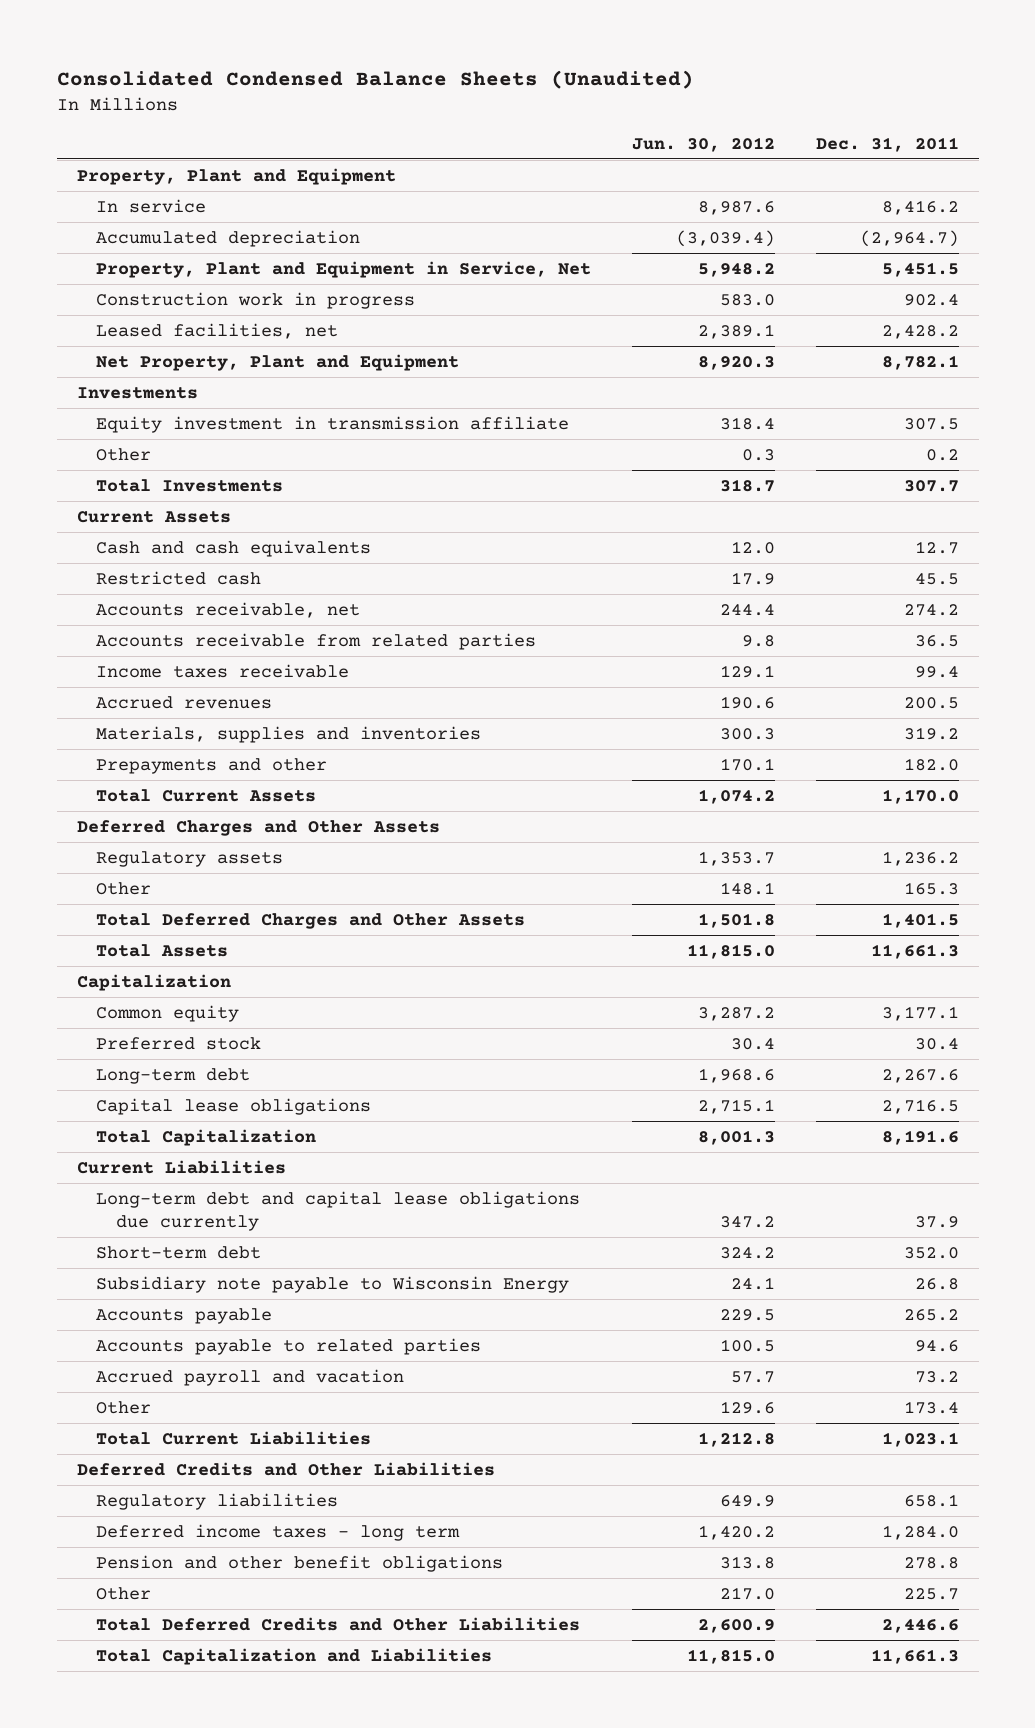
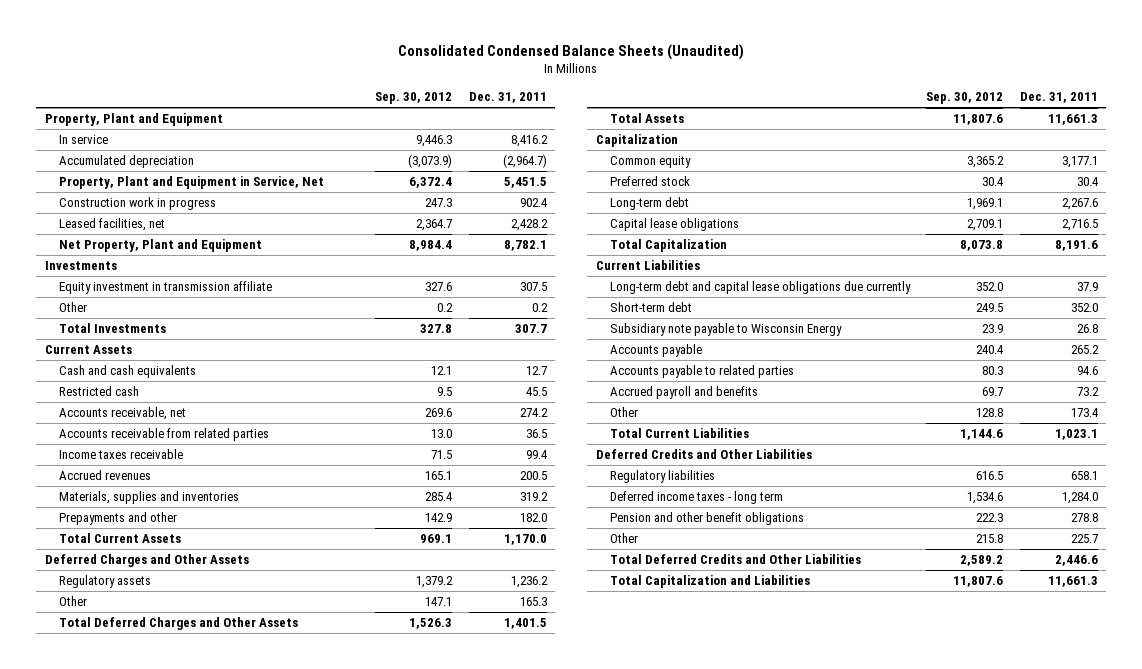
[631,136,775,152] Jun. 30, 2012 -> none
none -> [375,92,453,105] Sep. 30, 2012
[96,1368,405,1386] Accrued payroll and vacation -> [609,386,758,400] Accrued payroll and benefits

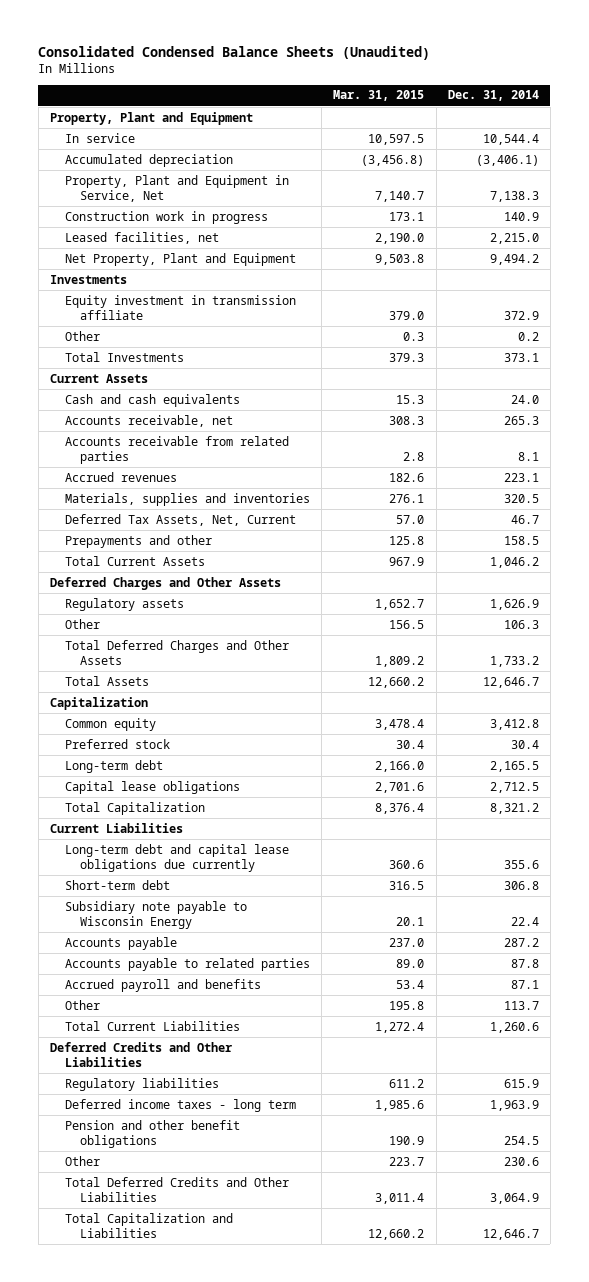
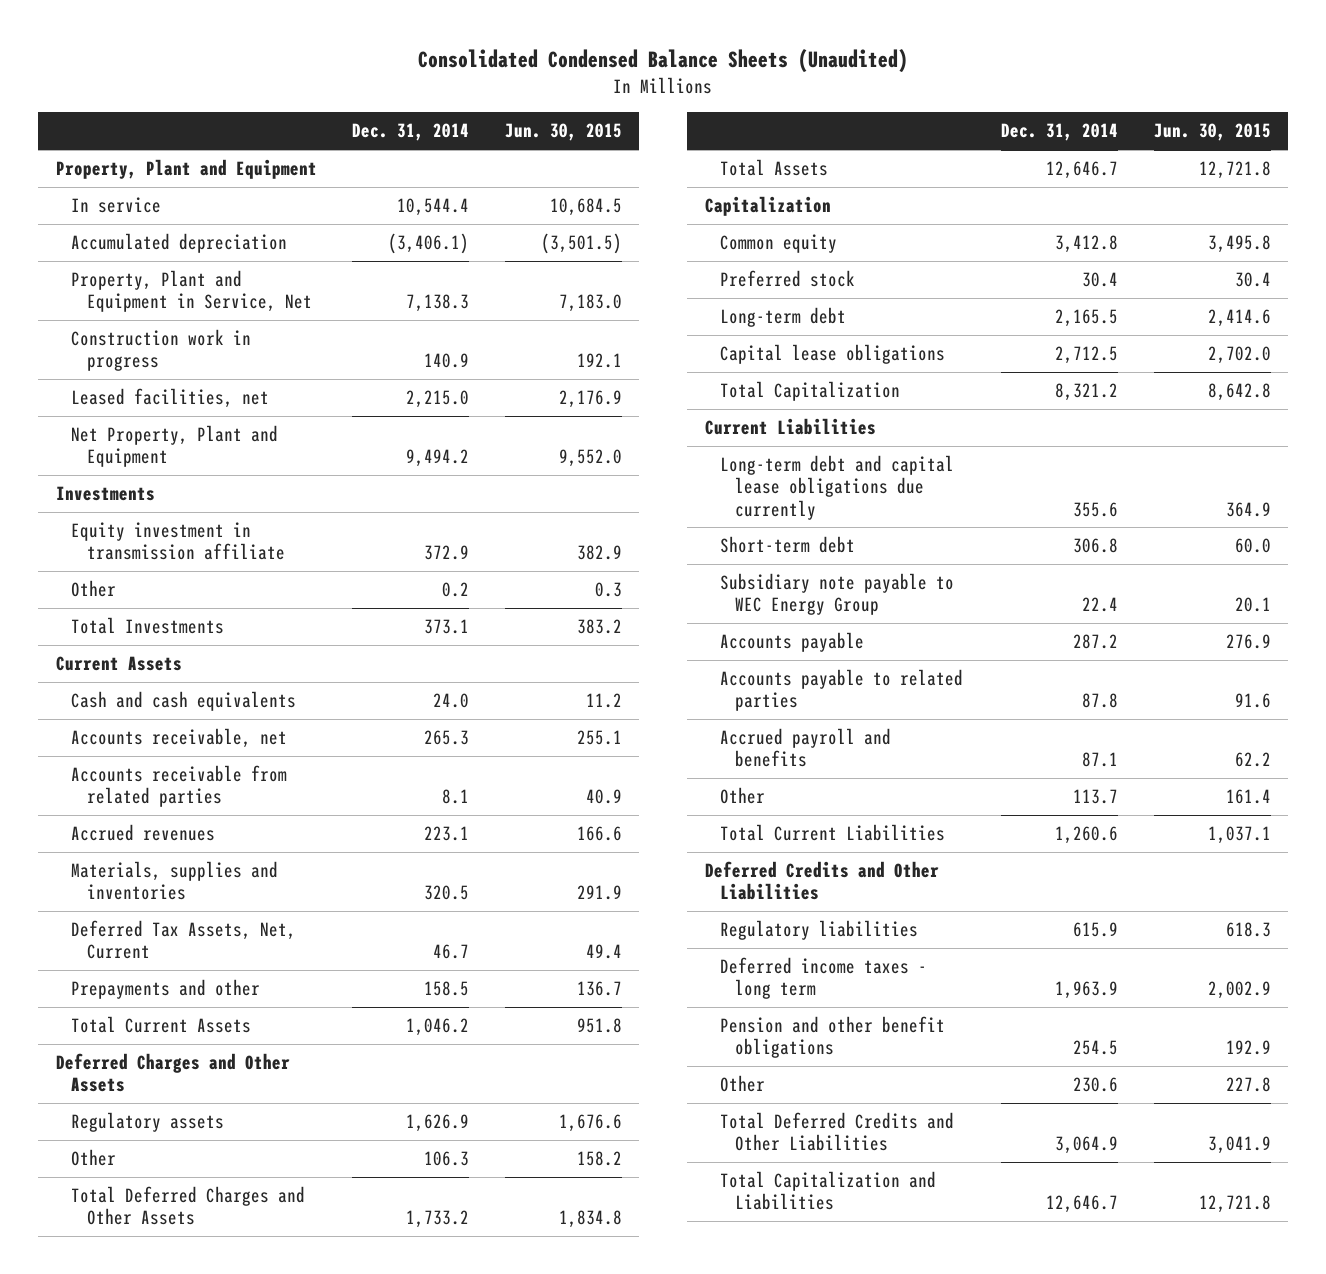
[333,90,425,102] Mar. 31, 2015 -> none
none -> [504,123,622,142] Jun. 30, 2015
[65,900,248,929] Subsidiary note payable to Wisconsin Energy -> [720,573,955,616] Subsidiary note payable to WEC Energy Group

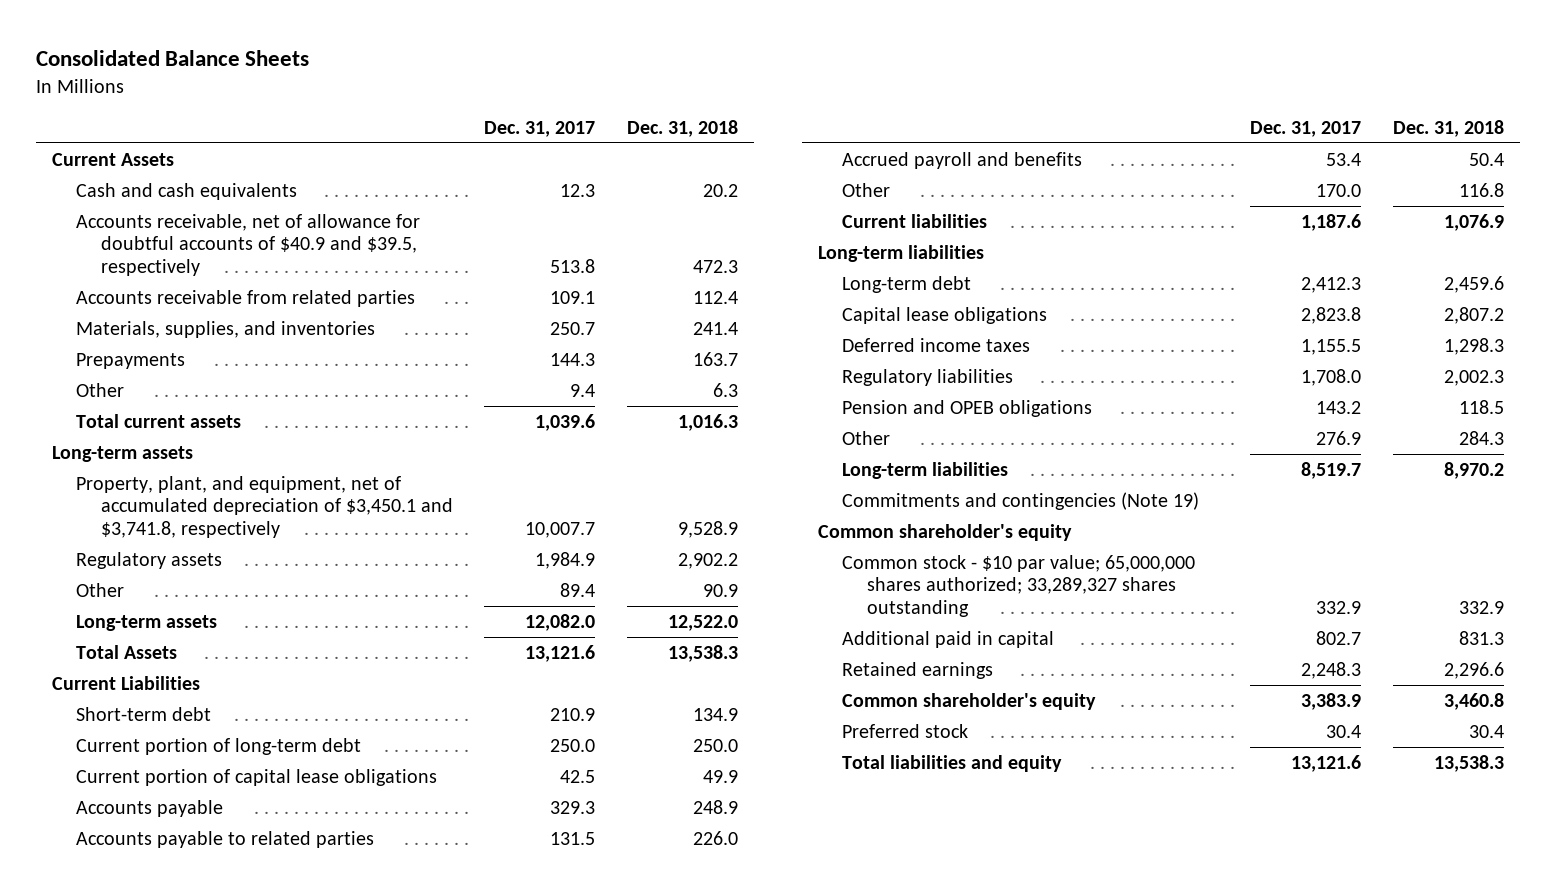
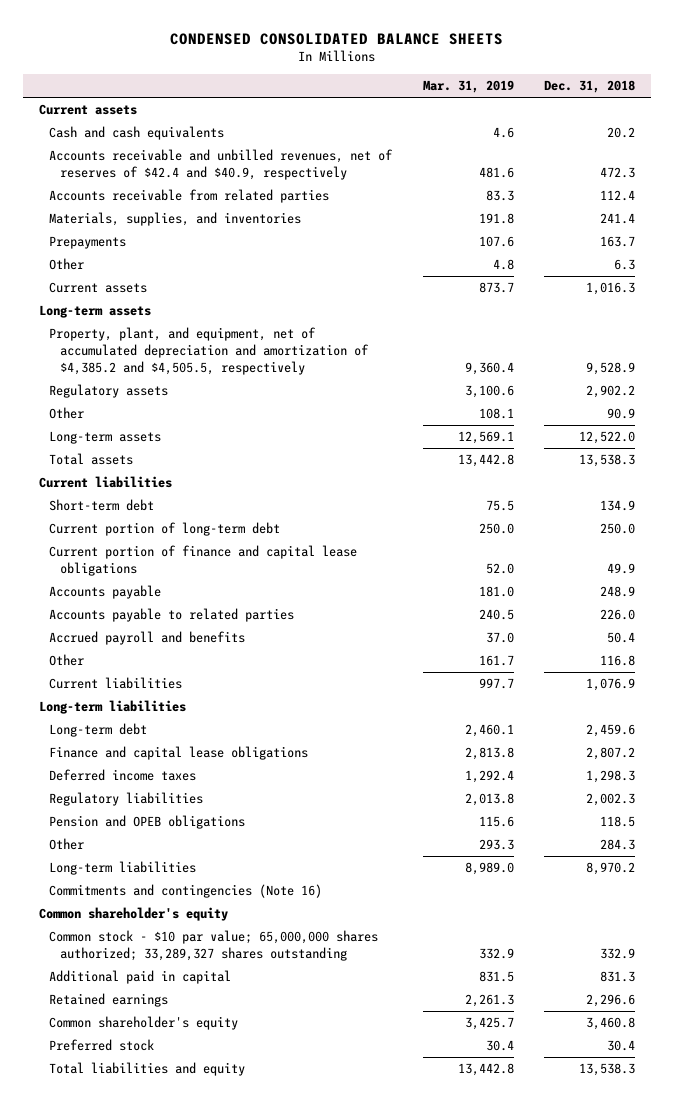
[36,50,310,67] Consolidated Balance Sheets -> [169,32,503,45] CONDENSED CONSOLIDATED BALANCE SHEETS
[484,120,596,137] Dec. 31, 2017 -> none
none -> [422,80,514,94] Mar. 31, 2019
[51,152,174,166] Current Assets -> [38,104,137,116] Current assets
[76,213,421,277] Accounts receivable, net of allowance for doubtful accounts of $40.9 and $39.5, respectively -> [49,149,394,180] Accounts receivable and unbilled revenues, net of reserves of $42.4 and $40.9, respectively
[76,413,242,428] Total current assets -> [49,282,148,294] Current assets
[76,475,454,539] Property, plant, and equipment, net of accumulated depreciation of $3,450.1 and $3,741.8, respectively -> [49,327,370,375] Property, plant, and equipment, net of accumulated depreciation and amortization of $4,385.2 and $4,505.5, respectively
[76,644,178,659] Total Assets -> [49,453,134,466] Total assets
[51,675,200,690] Current Liabilities -> [38,476,172,489] Current liabilities
[76,768,438,786] Current portion of capital lease obligations -> [49,545,358,576] Current portion of finance and capital lease obligations
[842,306,1048,324] Capital lease obligations -> [49,746,309,761] Finance and capital lease obligations
[842,491,1200,510] Commitments and contingencies (Note 19) -> [49,884,323,899] Commitments and contingencies (Note 16)

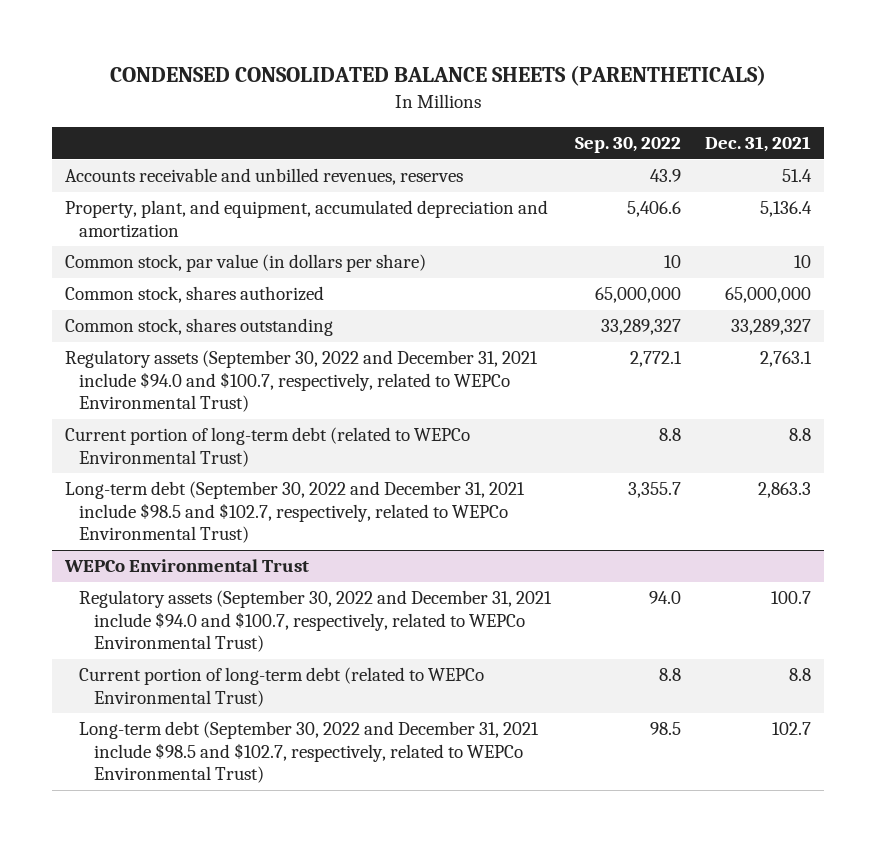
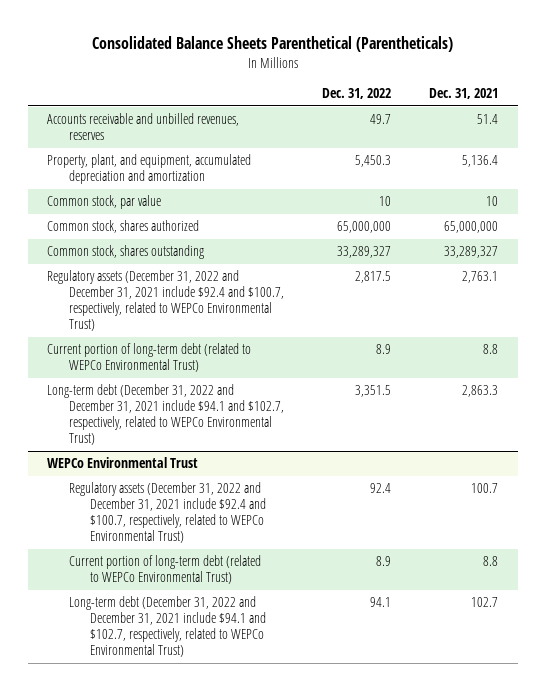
[109,65,766,87] CONDENSED CONSOLIDATED BALANCE SHEETS (PARENTHETICALS) -> [91,36,453,53] Consolidated Balance Sheets Parenthetical (Parentheticals)
[575,137,682,154] Sep. 30, 2022 -> none
none -> [322,88,392,100] Dec. 31, 2022
[64,254,426,273] Common stock, par value (in dollars per share) -> [47,195,162,210] Common stock, par value
[64,350,538,413] Regulatory assets (September 30, 2022 and December 31, 2021 include $94.0 and $100.7, respectively, related to WEPCo Environmental Trust) -> [47,270,284,332] Regulatory assets (December 31, 2022 and December 31, 2021 include $92.4 and $100.7, respectively, related to WEPCo Environmental Trust)
[64,481,525,544] Long-term debt (September 30, 2022 and December 31, 2021 include $98.5 and $102.7, respectively, related to WEPCo Environmental Trust) -> [47,384,284,446] Long-term debt (December 31, 2022 and December 31, 2021 include $94.1 and $102.7, respectively, related to WEPCo Environmental Trust)
[79,590,553,653] Regulatory assets (September 30, 2022 and December 31, 2021 include $94.0 and $100.7, respectively, related to WEPCo Environmental Trust) -> [68,482,267,544] Regulatory assets (December 31, 2022 and December 31, 2021 include $92.4 and $100.7, respectively, related to WEPCo Environmental Trust)
[79,721,540,784] Long-term debt (September 30, 2022 and December 31, 2021 include $98.5 and $102.7, respectively, related to WEPCo Environmental Trust) -> [68,596,267,658] Long-term debt (December 31, 2022 and December 31, 2021 include $94.1 and $102.7, respectively, related to WEPCo Environmental Trust)

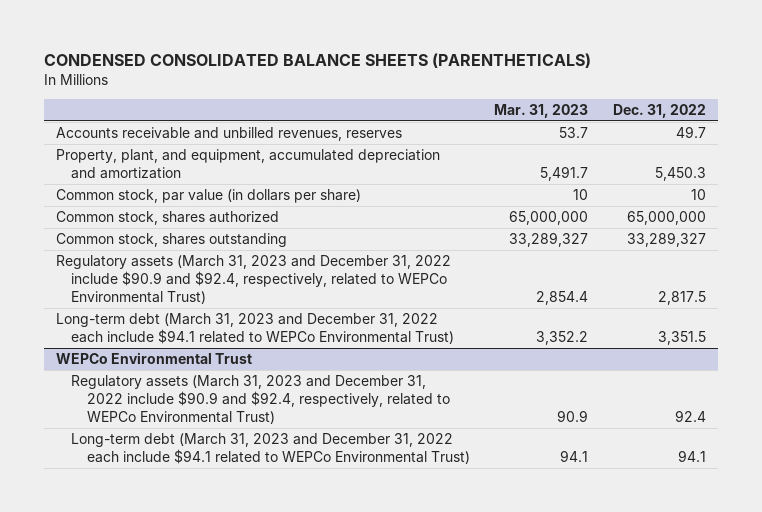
[91,36,453,53] Consolidated Balance Sheets Parenthetical (Parentheticals) -> [43,52,591,68] CONDENSED CONSOLIDATED BALANCE SHEETS (PARENTHETICALS)
[429,88,499,100] Dec. 31, 2021 -> none
none -> [494,103,589,118] Mar. 31, 2023
[47,195,162,210] Common stock, par value -> [55,189,361,204] Common stock, par value (in dollars per share)
[47,343,252,373] Current portion of long-term debt (related to WEPCo Environmental Trust) -> none
[47,270,284,332] Regulatory assets (December 31, 2022 and December 31, 2021 include $92.4 and $100.7, respectively, related to WEPCo Environmental Trust) -> [55,255,451,305] Regulatory assets (March 31, 2023 and December 31, 2022 include $90.9 and $92.4, respectively, related to WEPCo Environmental Trust)
[47,384,284,446] Long-term debt (December 31, 2022 and December 31, 2021 include $94.1 and $102.7, respectively, related to WEPCo Environmental Trust) -> [55,313,455,345] Long-term debt (March 31, 2023 and December 31, 2022 each include $94.1 related to WEPCo Environmental Trust)
[68,555,261,585] Current portion of long-term debt (related to WEPCo Environmental Trust) -> none
[68,482,267,544] Regulatory assets (December 31, 2022 and December 31, 2021 include $92.4 and $100.7, respectively, related to WEPCo Environmental Trust) -> [71,375,450,425] Regulatory assets (March 31, 2023 and December 31, 2022 include $90.9 and $92.4, respectively, related to WEPCo Environmental Trust)
[68,596,267,658] Long-term debt (December 31, 2022 and December 31, 2021 include $94.1 and $102.7, respectively, related to WEPCo Environmental Trust) -> [71,433,470,465] Long-term debt (March 31, 2023 and December 31, 2022 each include $94.1 related to WEPCo Environmental Trust)

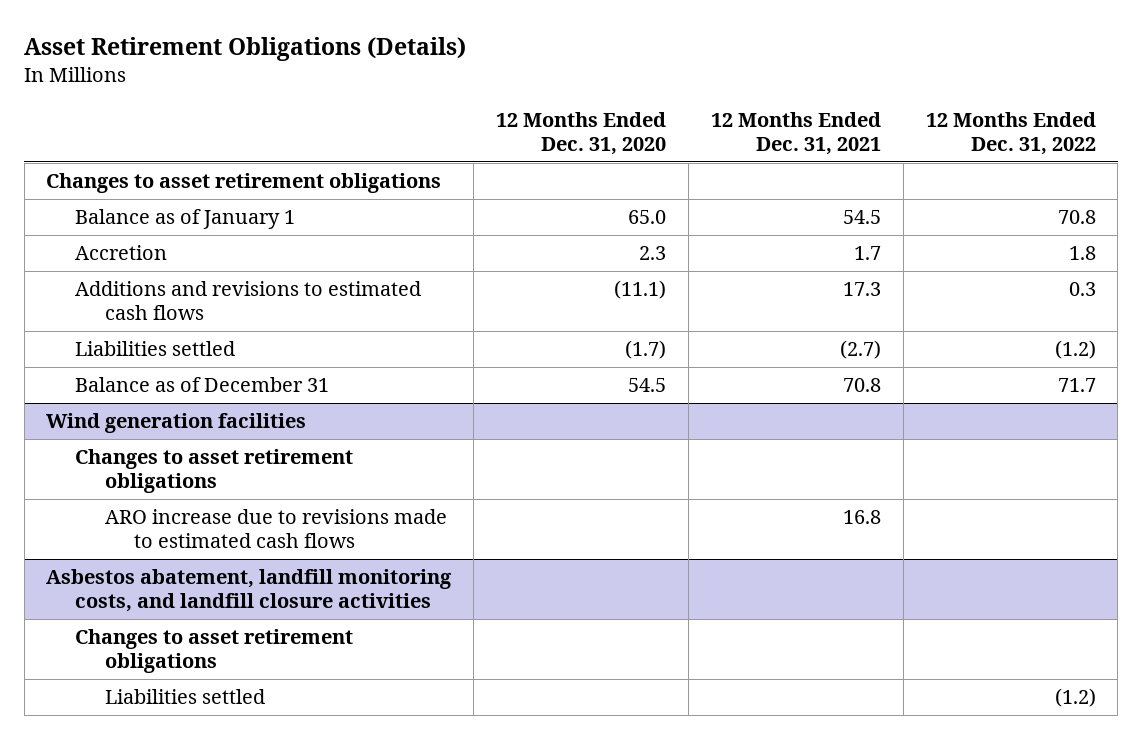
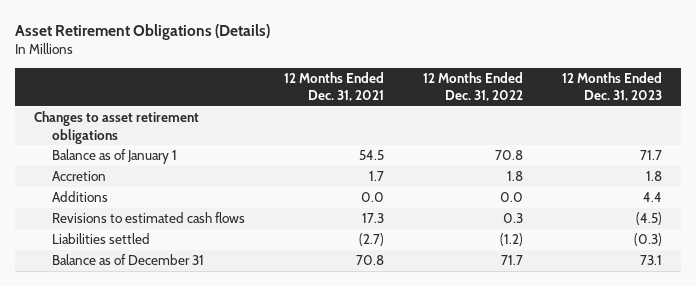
[496,112,667,155] 12 Months Ended Dec. 31, 2020 -> none
none -> [561,71,662,102] 12 Months Ended Dec. 31, 2023
none -> [52,191,109,203] Additions
[75,281,422,320] Additions and revisions to estimated cash flows -> [52,212,246,224] Revisions to estimated cash flows
[46,413,307,434] Wind generation facilities -> none
[75,449,354,493] Changes to asset retirement obligations -> none
[104,509,447,548] ARO increase due to revisions made to estimated cash flows -> none
[46,569,453,612] Asbestos abatement, landfill monitoring costs, and landfill closure activities -> none
[75,629,354,673] Changes to asset retirement obligations -> none
[104,689,265,705] Liabilities settled -> none

